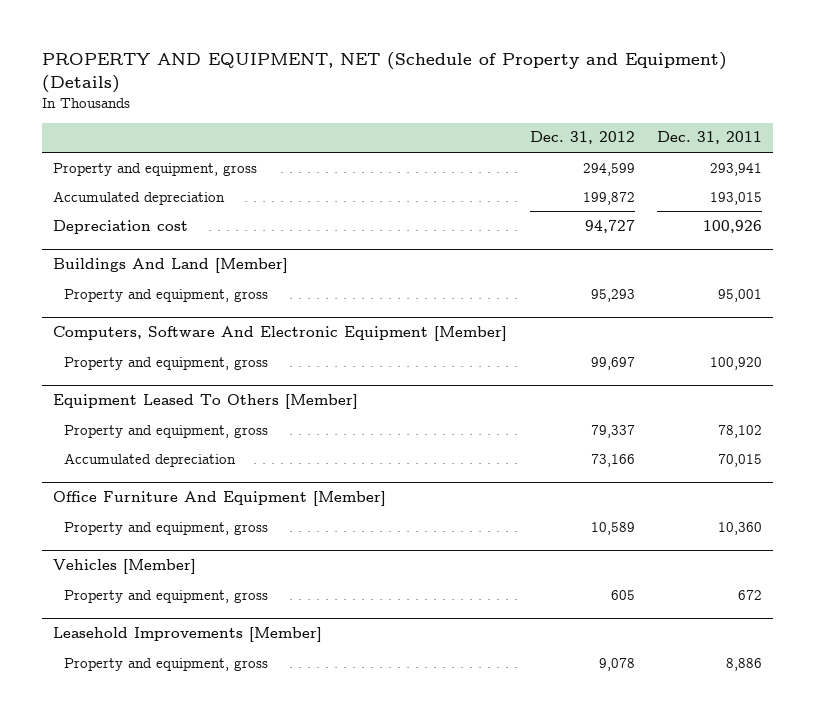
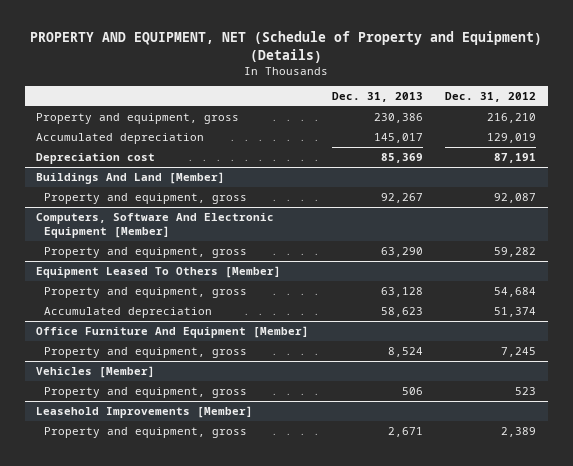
[656,131,762,145] Dec. 31, 2011 -> none
none -> [331,91,423,102] Dec. 31, 2013
[582,162,635,176] 294,599 -> [487,112,537,123] 216,210
[582,191,635,205] 199,872 -> [487,132,537,143] 129,019
[584,219,635,233] 94,727 -> [494,152,537,163] 87,191
[590,288,635,302] 95,293 -> [494,192,537,203] 92,087
[590,356,635,370] 99,697 -> [494,246,537,257] 59,282
[590,424,635,438] 79,337 -> [494,286,537,297] 54,684
[590,453,635,467] 73,166 -> [494,306,537,317] 51,374
[590,521,635,535] 10,589 -> [501,346,537,357] 7,245
[610,589,635,600] 605 -> [515,386,537,395] 523
[598,657,635,671] 9,078 -> [501,426,537,437] 2,389

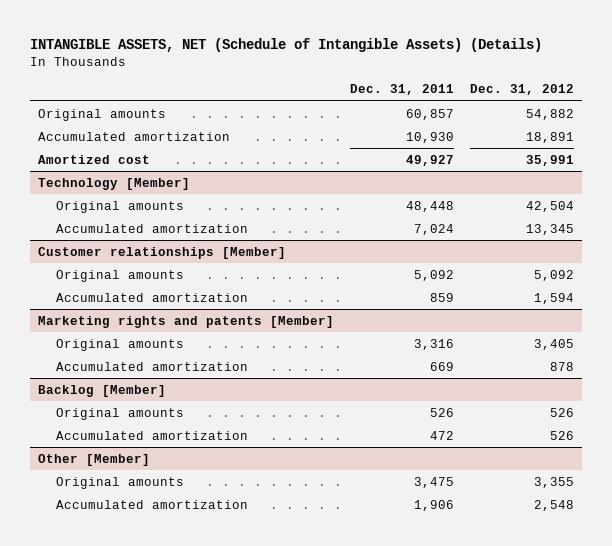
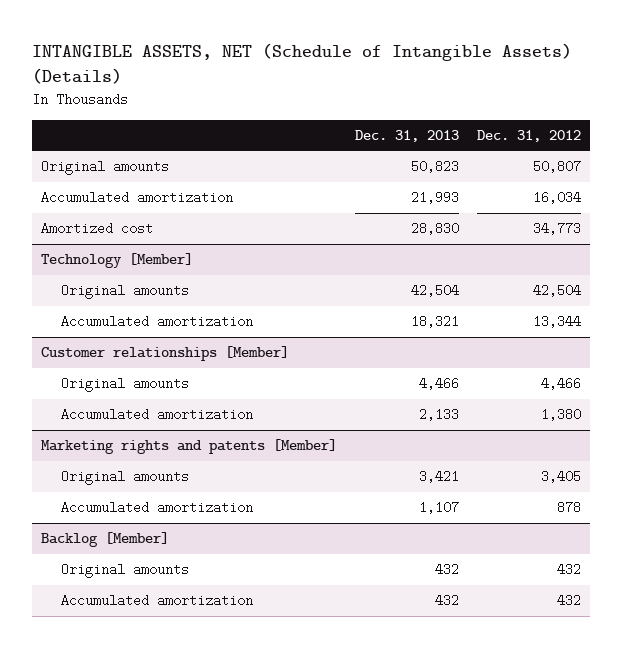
[349,84,454,96] Dec. 31, 2011 -> none
none -> [354,129,459,142] Dec. 31, 2013
[525,108,574,120] 54,882 -> [532,160,581,174] 50,807
[525,131,574,143] 18,891 -> [532,191,581,205] 16,034
[525,154,574,166] 35,991 -> [532,222,581,236] 34,773
[525,223,574,235] 13,345 -> [532,315,581,329] 13,344
[533,269,574,281] 5,092 -> [540,377,581,391] 4,466
[533,292,574,304] 1,594 -> [540,408,581,422] 1,380
[37,453,150,466] Other [Member] -> none
[55,476,184,489] Original amounts -> none
[55,499,248,509] Accumulated amortization -> none
[549,407,574,417] 526 -> [556,563,581,577] 432
[549,430,574,440] 526 -> [556,594,581,608] 432

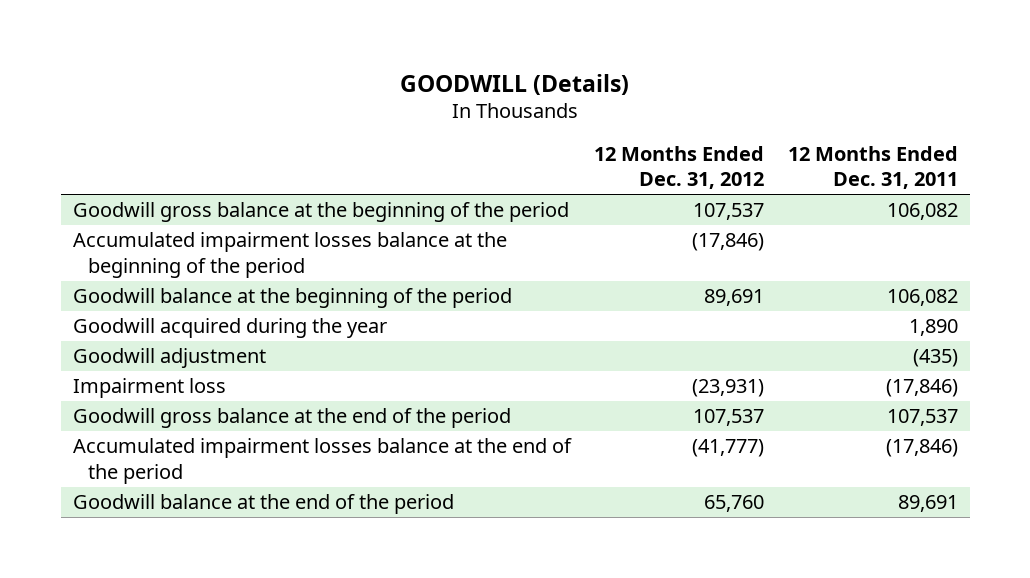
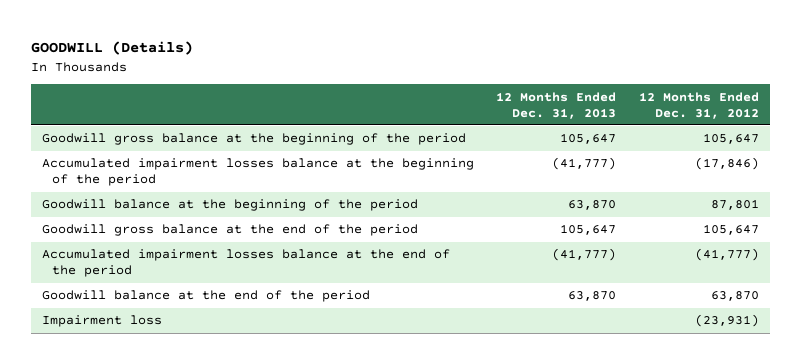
[787,145,958,190] 12 Months Ended Dec. 31, 2011 -> none
none -> [496,91,617,119] 12 Months Ended Dec. 31, 2013
[693,203,765,221] 107,537 -> [702,133,759,145] 105,647
[72,318,387,339] Goodwill acquired during the year -> none
[72,348,266,369] Goodwill adjustment -> none
[704,289,765,307] 89,691 -> [710,199,759,211] 87,801
[693,409,765,427] 107,537 -> [702,224,759,236] 105,647
[704,495,765,513] 65,760 -> [710,291,759,302] 63,870
[72,378,226,399] Impairment loss -> [42,315,163,328] Impairment loss

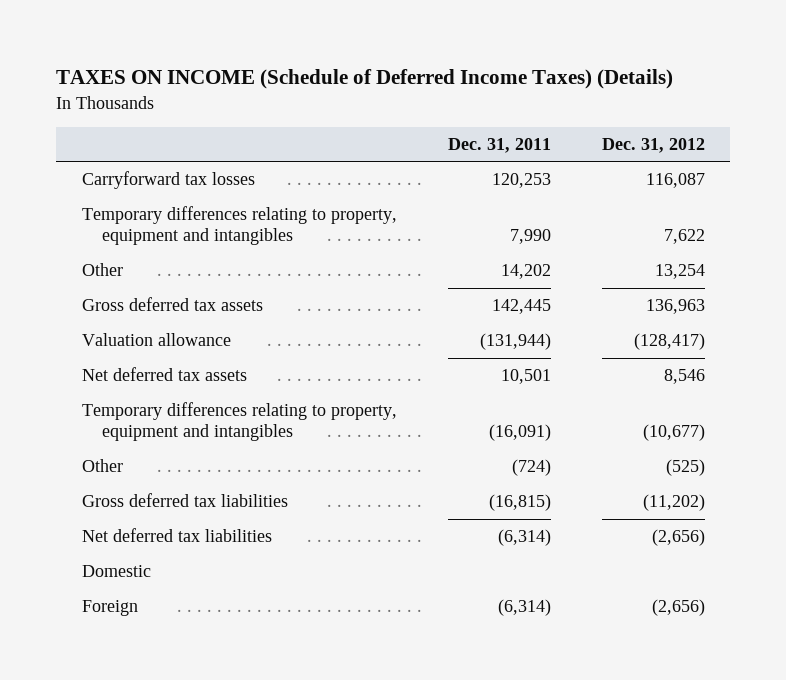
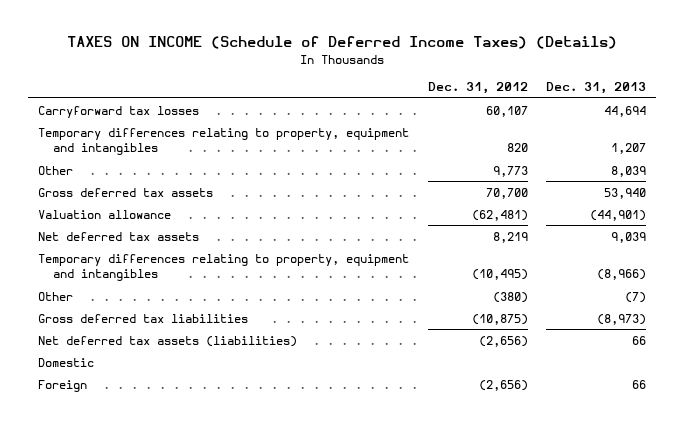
[447,137,551,153] Dec. 31, 2011 -> none
none -> [546,82,647,95] Dec. 31, 2013
[645,173,705,189] 116,087 -> [485,105,528,117] 60,107
[663,229,705,245] 7,622 -> [506,143,528,153] 820
[654,264,705,280] 13,254 -> [492,165,528,177] 9,773
[645,299,705,315] 136,963 -> [485,187,528,199] 70,700
[633,333,705,351] (128,417) -> [471,209,528,221] (62,481)
[663,369,705,385] 8,546 -> [492,231,528,243] 8,219
[642,424,705,442] (10,677) -> [471,269,528,281] (10,495)
[665,459,705,477] (525) -> [492,291,528,303] (380)
[642,494,705,512] (11,202) -> [471,313,528,325] (10,875)
[81,528,272,543] Net deferred tax liabilities -> [37,335,297,347] Net deferred tax assets (liabilities)

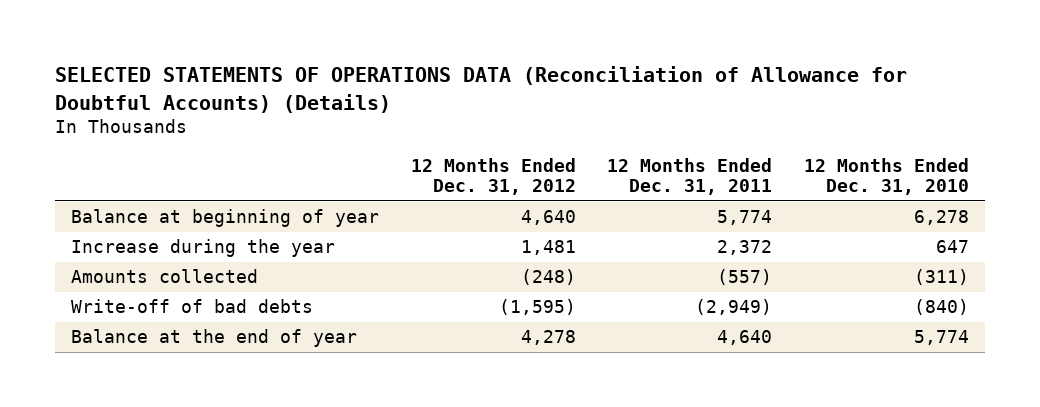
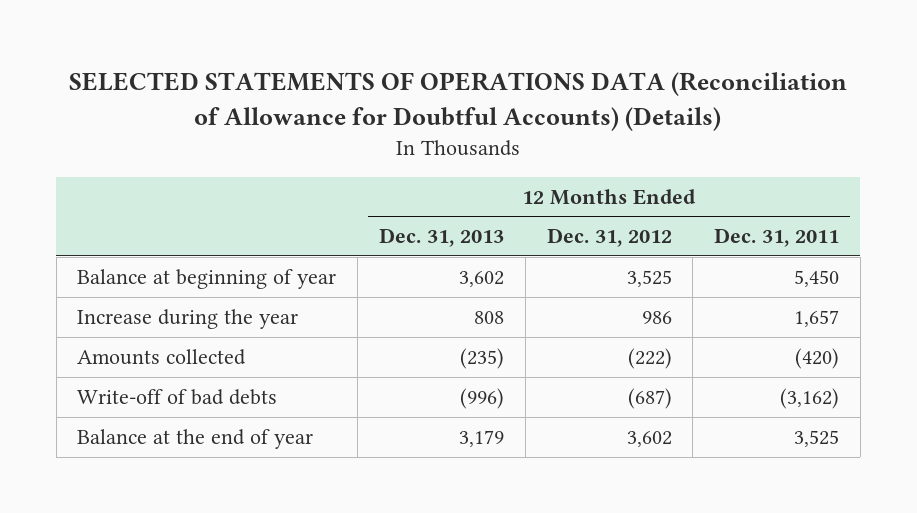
[803,157,969,196] 12 Months Ended Dec. 31, 2010 -> none
none -> [379,228,505,248] Dec. 31, 2013
[520,210,576,226] 4,640 -> [626,269,672,287] 3,525
[717,210,773,226] 5,774 -> [794,269,840,287] 5,450
[520,240,576,256] 1,481 -> [641,310,672,324] 986
[717,240,773,256] 2,372 -> [794,309,840,327] 1,657
[520,269,576,286] (248) -> [627,347,672,369] (222)
[717,269,773,286] (557) -> [795,347,840,369] (420)
[498,299,576,316] (1,595) -> [627,387,672,409] (687)
[695,299,773,316] (2,949) -> [780,387,840,409] (3,162)
[520,330,576,346] 4,278 -> [626,430,672,447] 3,602
[717,330,773,346] 4,640 -> [794,429,840,447] 3,525

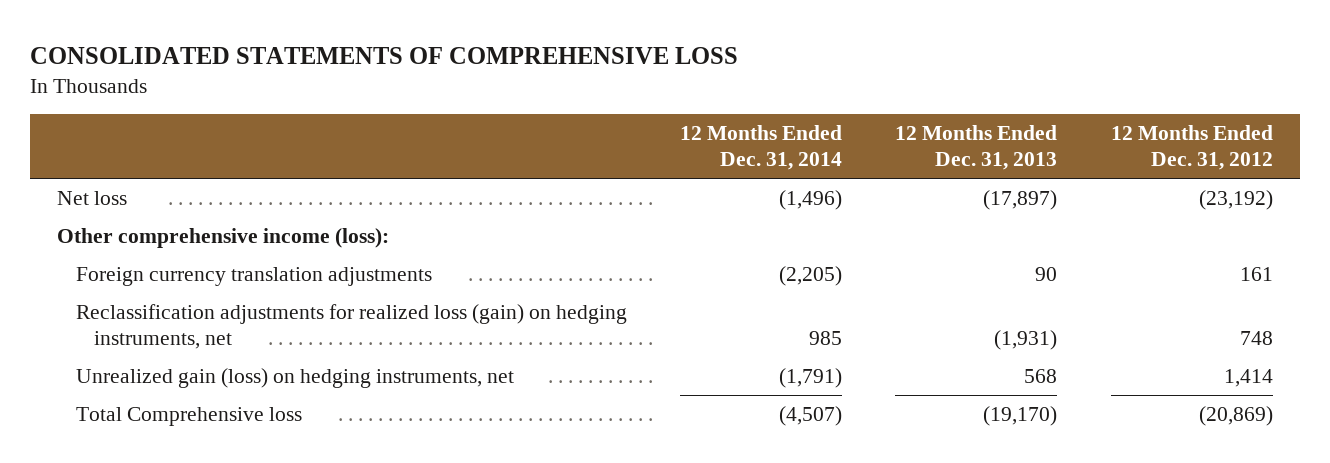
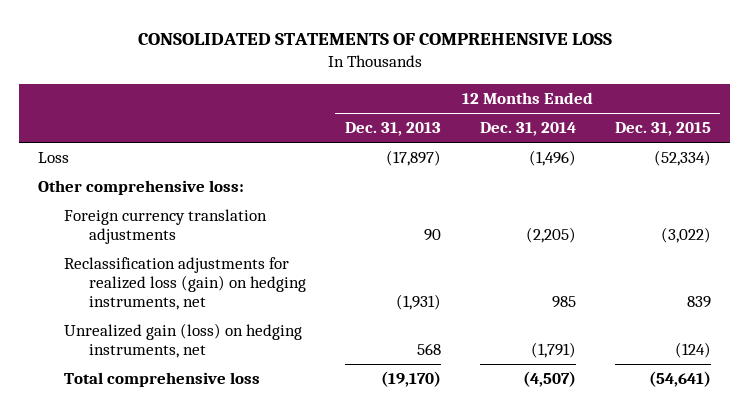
[1110,125,1273,171] 12 Months Ended Dec. 31, 2012 -> none
none -> [614,122,711,137] Dec. 31, 2015
[57,191,128,206] Net loss -> [38,152,70,164] Loss
[57,228,390,249] Other comprehensive income (loss): -> [38,180,245,196] Other comprehensive loss:
[75,407,302,427] Total Comprehensive loss -> [63,372,260,388] Total comprehensive loss

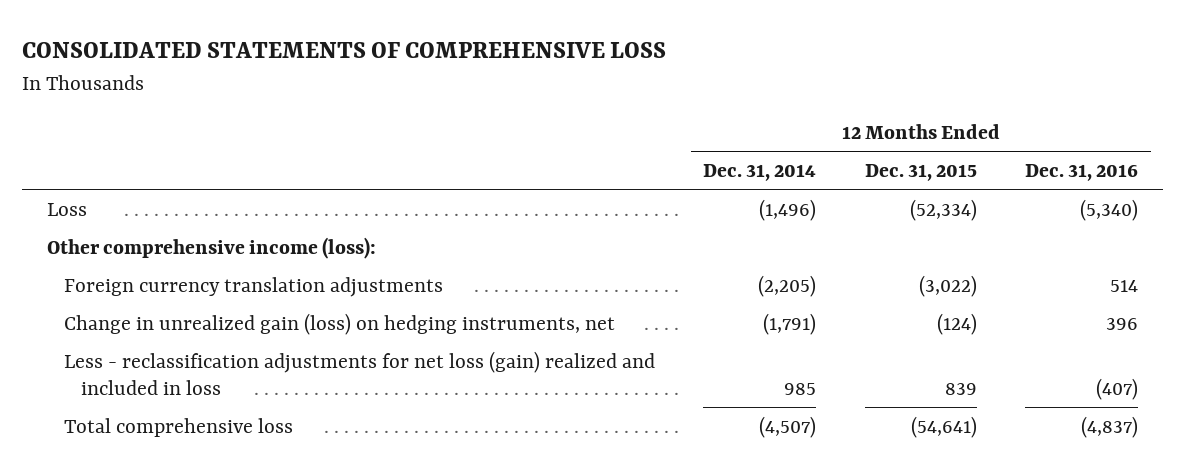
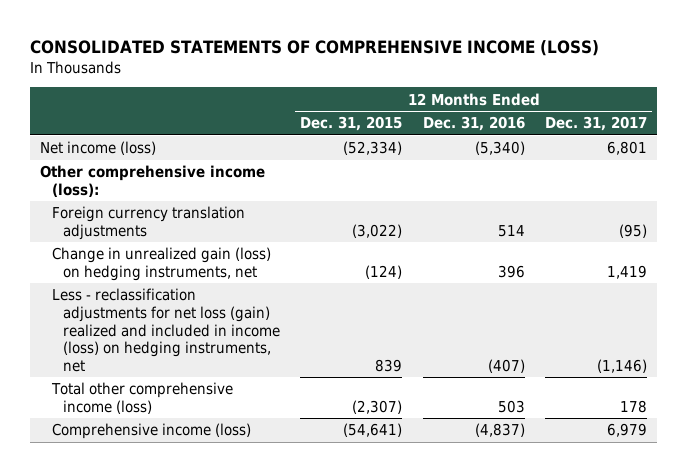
[22,42,667,59] CONSOLIDATED STATEMENTS OF COMPREHENSIVE LOSS -> [29,39,599,56] CONSOLIDATED STATEMENTS OF COMPREHENSIVE INCOME (LOSS)
[703,163,817,181] Dec. 31, 2014 -> none
none -> [545,116,648,132] Dec. 31, 2017
[46,202,87,216] Loss -> [40,141,157,156] Net income (loss)
[63,350,655,395] Less - reclassification adjustments for net loss (gain) realized and included in loss -> [51,288,280,372] Less - reclassification adjustments for net loss (gain) realized and included in income (loss) on hedging instruments, net
none -> [50,382,233,414] Total other comprehensive income (loss)
[63,417,293,437] Total comprehensive loss -> [51,423,251,440] Comprehensive income (loss)

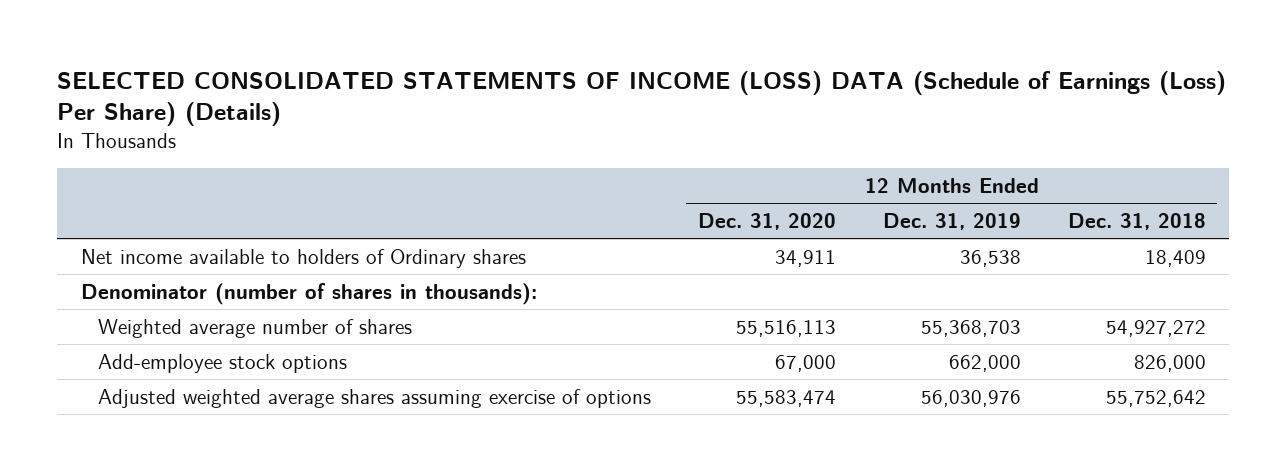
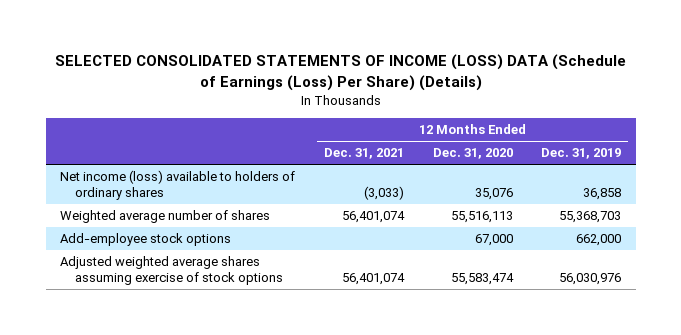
[1067,212,1206,230] Dec. 31, 2018 -> none
none -> [323,148,404,160] Dec. 31, 2021
[80,282,537,305] Denominator (number of shares in thousands): -> none
[80,248,526,268] Net income available to holders of Ordinary shares -> [60,170,296,201] Net income (loss) available to holders of ordinary shares
[774,249,836,267] 34,911 -> [474,188,513,201] 35,076
[959,249,1021,267] 36,538 -> [583,188,622,201] 36,858
[97,388,651,408] Adjusted weighted average shares assuming exercise of options -> [60,256,284,286] Adjusted weighted average shares assuming exercise of stock options

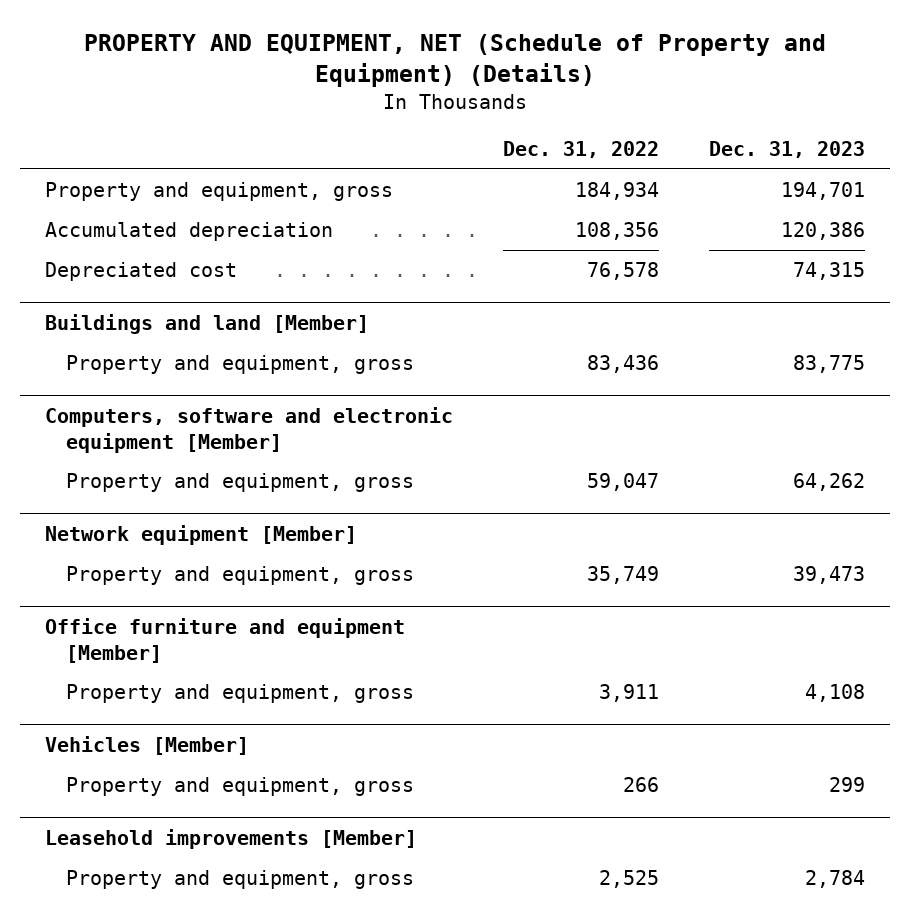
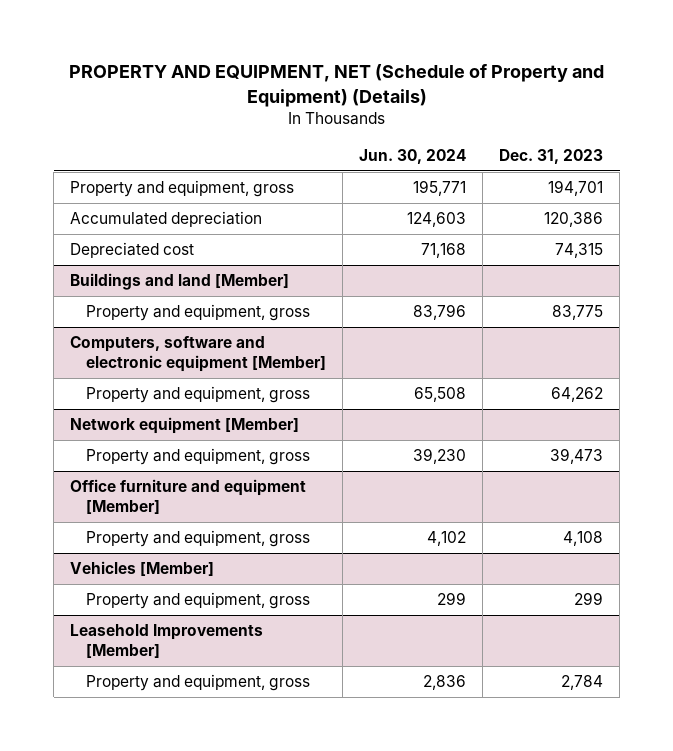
[502,141,659,159] Dec. 31, 2022 -> none
none -> [359,148,467,164] Jun. 30, 2024
[45,829,418,850] Leasehold improvements [Member] -> [70,624,264,658] Leasehold Improvements [Member]

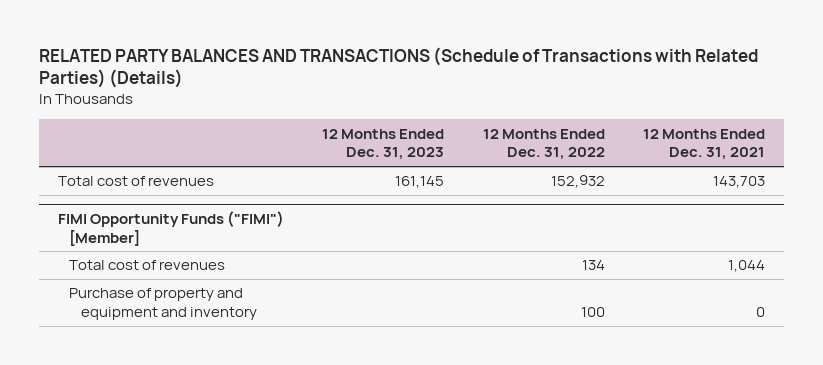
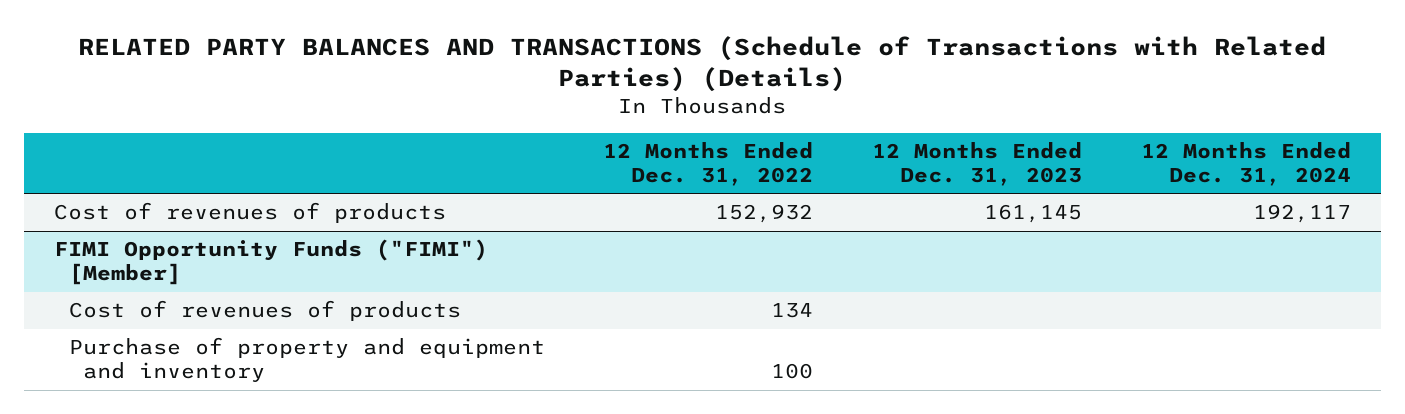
[643,128,766,161] 12 Months Ended Dec. 31, 2021 -> none
none -> [1141,141,1352,186] 12 Months Ended Dec. 31, 2024
[57,176,214,187] Total cost of revenues -> [53,202,446,224] Cost of revenues of products
[69,260,226,271] Total cost of revenues -> [68,300,461,322] Cost of revenues of products

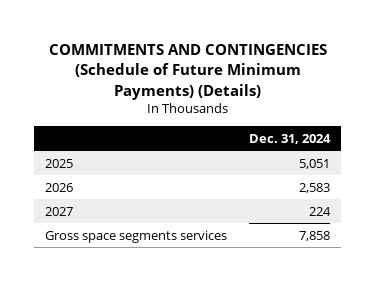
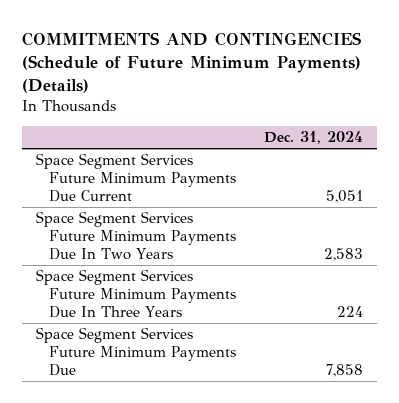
[45,158,74,168] 2025 -> [35,153,237,202] Space Segment Services Future Minimum Payments Due Current
[45,182,74,192] 2026 -> [35,211,237,260] Space Segment Services Future Minimum Payments Due In Two Years
[45,206,74,216] 2027 -> [35,269,237,318] Space Segment Services Future Minimum Payments Due In Three Years
[45,229,228,243] Gross space segments services -> [35,327,237,376] Space Segment Services Future Minimum Payments Due

